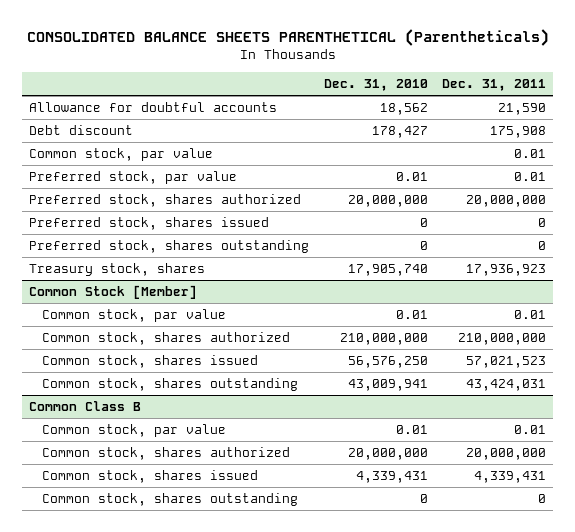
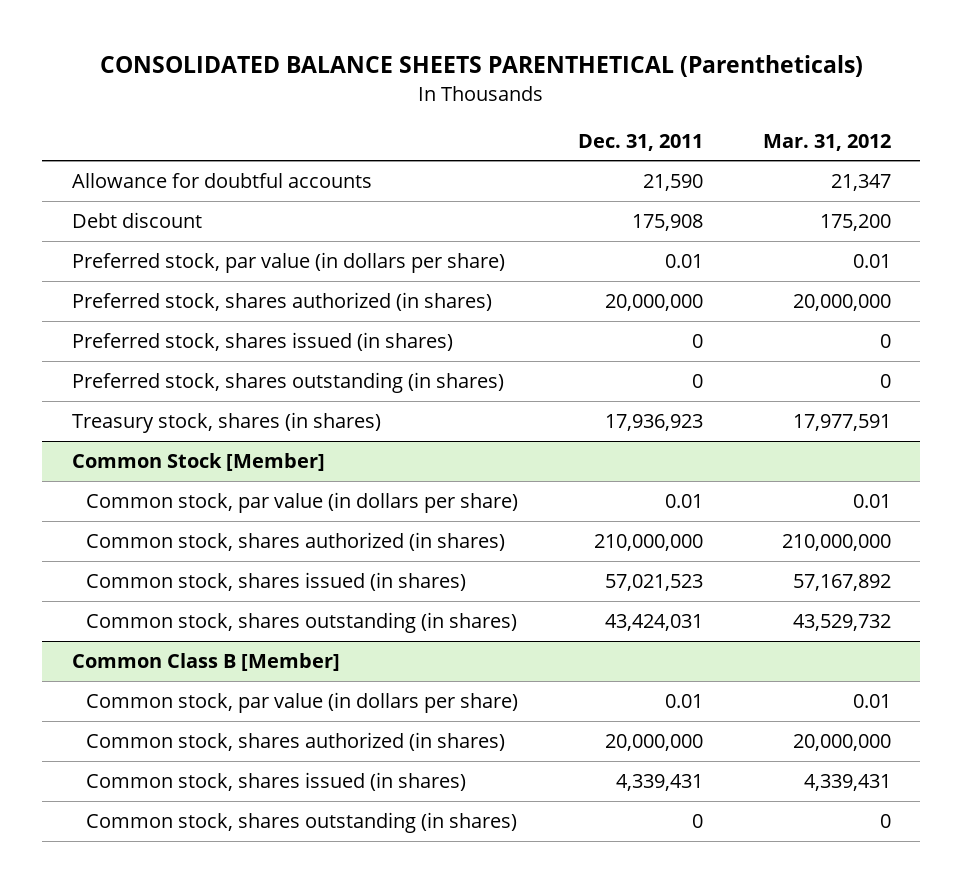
[323,79,428,92] Dec. 31, 2010 -> none
none -> [762,133,891,151] Mar. 31, 2012
[29,148,214,162] Common stock, par value -> none
[29,171,238,185] Preferred stock, par value -> [72,251,506,273] Preferred stock, par value (in dollars per share)
[29,194,302,208] Preferred stock, shares authorized -> [72,291,493,311] Preferred stock, shares authorized (in shares)
[29,217,270,231] Preferred stock, shares issued -> [72,331,454,351] Preferred stock, shares issued (in shares)
[29,240,310,254] Preferred stock, shares outstanding -> [72,371,505,393] Preferred stock, shares outstanding (in shares)
[29,263,206,277] Treasury stock, shares -> [72,411,382,433] Treasury stock, shares (in shares)
[41,309,226,323] Common stock, par value -> [86,491,519,513] Common stock, par value (in dollars per share)
[41,332,290,346] Common stock, shares authorized -> [86,531,506,551] Common stock, shares authorized (in shares)
[41,355,258,369] Common stock, shares issued -> [86,571,467,591] Common stock, shares issued (in shares)
[41,378,298,392] Common stock, shares outstanding -> [86,611,518,633] Common stock, shares outstanding (in shares)
[29,401,142,412] Common Class B -> [72,652,341,671] Common Class B [Member]
[41,424,226,438] Common stock, par value -> [86,691,519,713] Common stock, par value (in dollars per share)
[41,447,290,461] Common stock, shares authorized -> [86,731,506,751] Common stock, shares authorized (in shares)
[41,470,258,484] Common stock, shares issued -> [86,771,467,791] Common stock, shares issued (in shares)
[41,493,298,507] Common stock, shares outstanding -> [86,811,518,833] Common stock, shares outstanding (in shares)

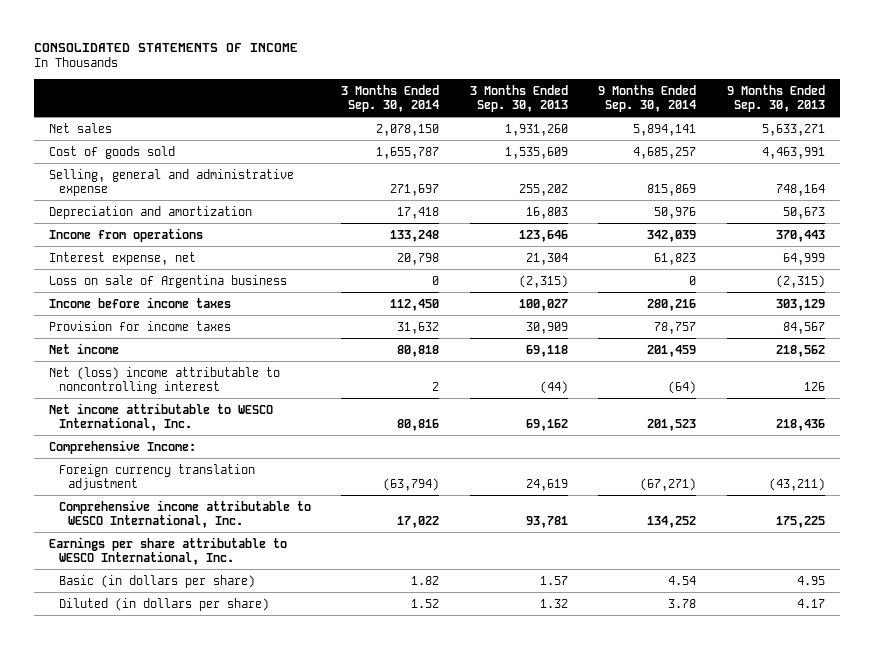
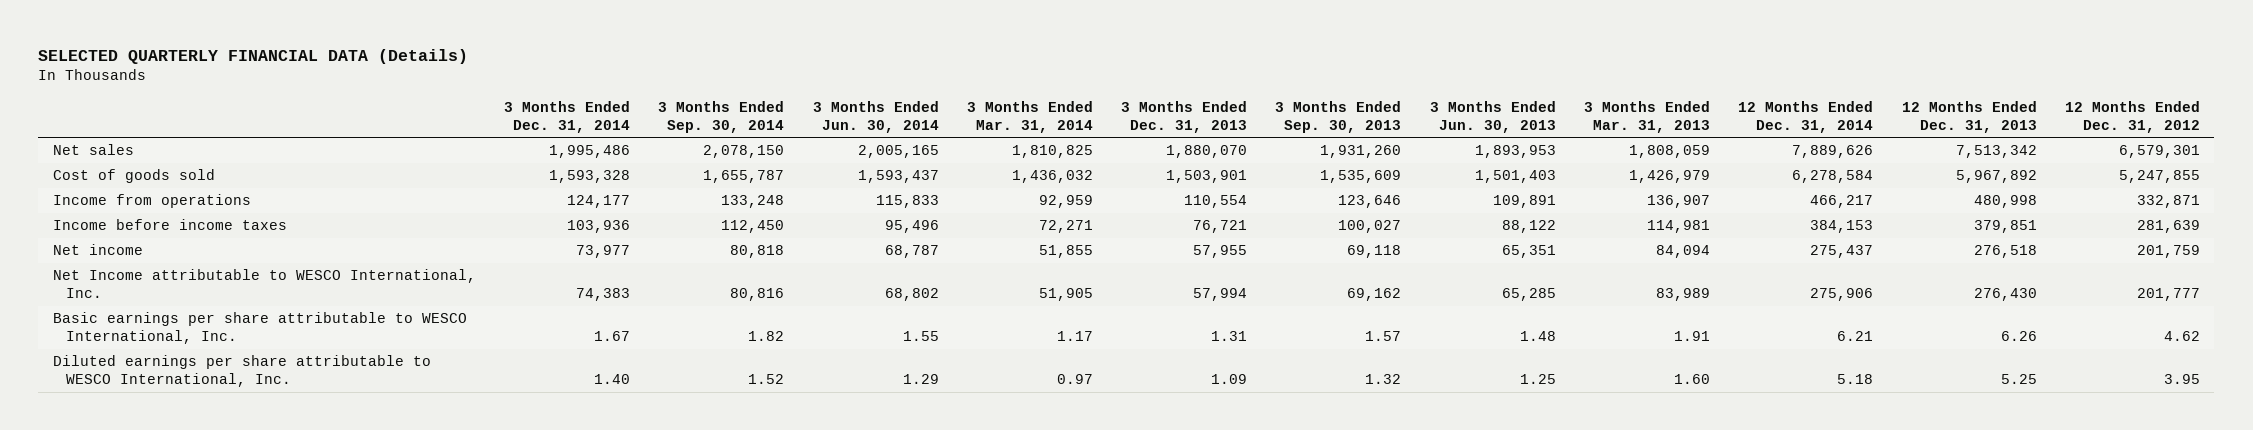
[34,42,299,52] CONSOLIDATED STATEMENTS OF INCOME -> [38,48,469,64] SELECTED QUARTERLY FINANCIAL DATA (Details)
[598,84,697,112] 9 Months Ended Sep. 30, 2014 -> none
[726,84,825,112] 9 Months Ended Sep. 30, 2013 -> none
none -> [503,100,630,133] 3 Months Ended Dec. 31, 2014
none -> [812,100,939,133] 3 Months Ended Jun. 30, 2014
none -> [966,100,1093,133] 3 Months Ended Mar. 31, 2014
none -> [1121,100,1248,133] 3 Months Ended Dec. 31, 2013
none -> [1429,100,1556,133] 3 Months Ended Jun. 30, 2013
none -> [1583,100,1710,133] 3 Months Ended Mar. 31, 2013
none -> [1738,100,1874,133] 12 Months Ended Dec. 31, 2014
none -> [1901,100,2037,133] 12 Months Ended Dec. 31, 2013
none -> [2064,100,2200,133] 12 Months Ended Dec. 31, 2012
[49,168,295,196] Selling, general and administrative expense -> none
[49,205,253,219] Depreciation and amortization -> none
[49,251,197,265] Interest expense, net -> none
[49,274,288,288] Loss on sale of Argentina business -> none
[49,320,232,331] Provision for income taxes -> none
[49,366,281,394] Net (loss) income attributable to noncontrolling interest -> none
[49,439,197,454] Comprehensive Income: -> none
[58,463,255,490] Foreign currency translation adjustment -> none
[58,499,311,528] Comprehensive income attributable to WESCO International, Inc. -> none
[49,536,288,565] Earnings per share attributable to WESCO International, Inc. -> none
[49,402,274,431] Net income attributable to WESCO International, Inc. -> [52,269,476,298] Net Income attributable to WESCO International, Inc.
[58,574,255,588] Basic (in dollars per share) -> [52,312,467,344] Basic earnings per share attributable to WESCO International, Inc.
[58,597,269,611] Diluted (in dollars per share) -> [52,355,431,387] Diluted earnings per share attributable to WESCO International, Inc.

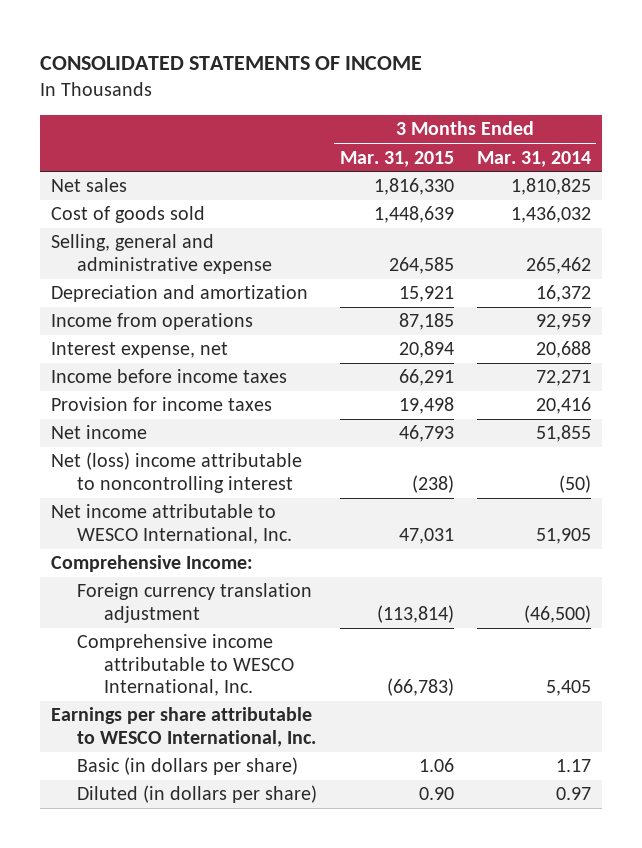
[38,48,469,64] SELECTED QUARTERLY FINANCIAL DATA (Details) -> [39,55,422,70] CONSOLIDATED STATEMENTS OF INCOME
[503,100,630,133] 3 Months Ended Dec. 31, 2014 -> none
[658,100,785,133] 3 Months Ended Sep. 30, 2014 -> none
[812,100,939,133] 3 Months Ended Jun. 30, 2014 -> none
[1121,100,1248,133] 3 Months Ended Dec. 31, 2013 -> none
[1275,100,1402,133] 3 Months Ended Sep. 30, 2013 -> none
[1429,100,1556,133] 3 Months Ended Jun. 30, 2013 -> none
[1583,100,1710,133] 3 Months Ended Mar. 31, 2013 -> none
[1738,100,1874,133] 12 Months Ended Dec. 31, 2014 -> none
[1901,100,2037,133] 12 Months Ended Dec. 31, 2013 -> none
[2064,100,2200,133] 12 Months Ended Dec. 31, 2012 -> none
none -> [340,150,455,167] Mar. 31, 2015
none -> [50,234,273,274] Selling, general and administrative expense
none -> [50,285,308,303] Depreciation and amortization
none -> [50,342,228,359] Interest expense, net
none -> [50,397,272,412] Provision for income taxes
none -> [50,452,302,493] Net (loss) income attributable to noncontrolling interest
[52,269,476,298] Net Income attributable to WESCO International, Inc. -> [50,504,293,544] Net income attributable to WESCO International, Inc.
none -> [50,555,253,573] Comprehensive Income:
none -> [77,583,313,623] Foreign currency translation adjustment
none -> [77,634,294,696] Comprehensive income attributable to WESCO International, Inc.
none -> [50,707,317,747] Earnings per share attributable to WESCO International, Inc.
[52,312,467,344] Basic earnings per share attributable to WESCO International, Inc. -> [77,757,299,776] Basic (in dollars per share)
[52,355,431,387] Diluted earnings per share attributable to WESCO International, Inc. -> [77,785,318,804] Diluted (in dollars per share)

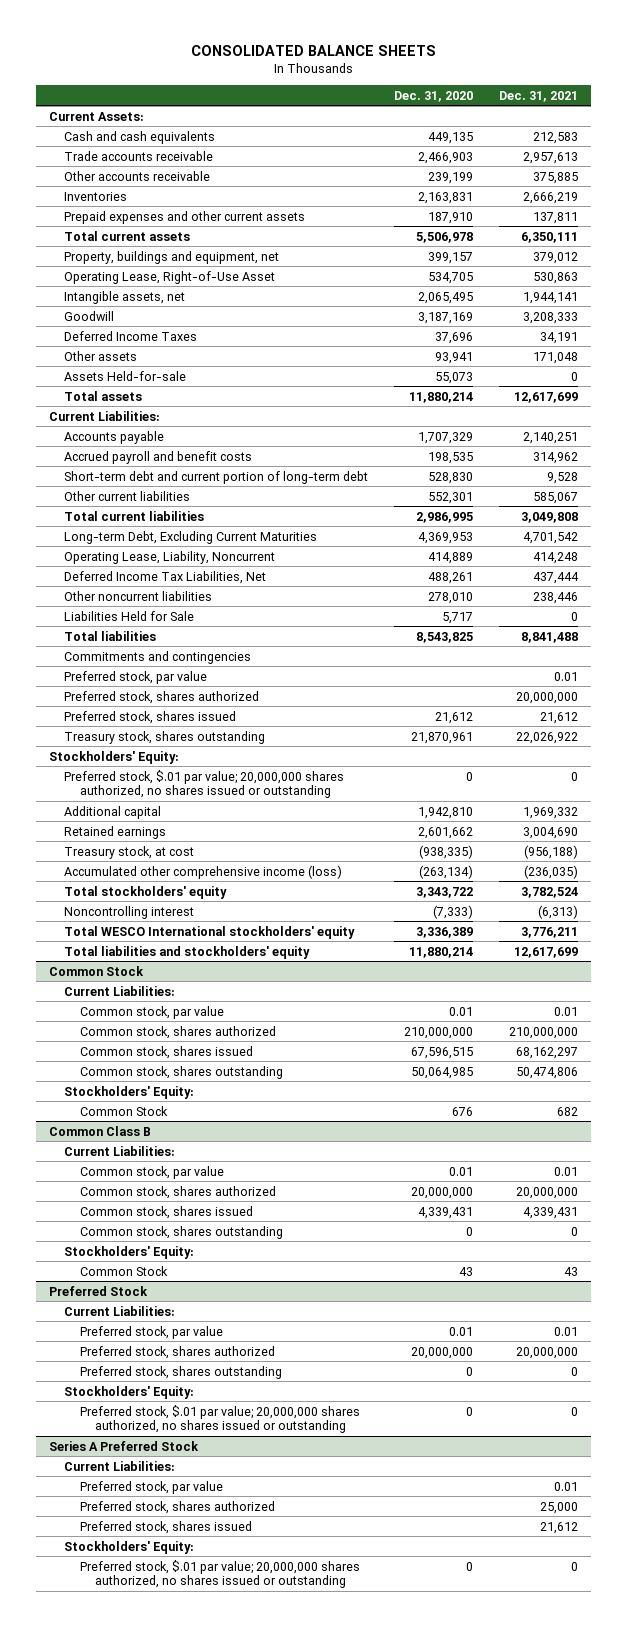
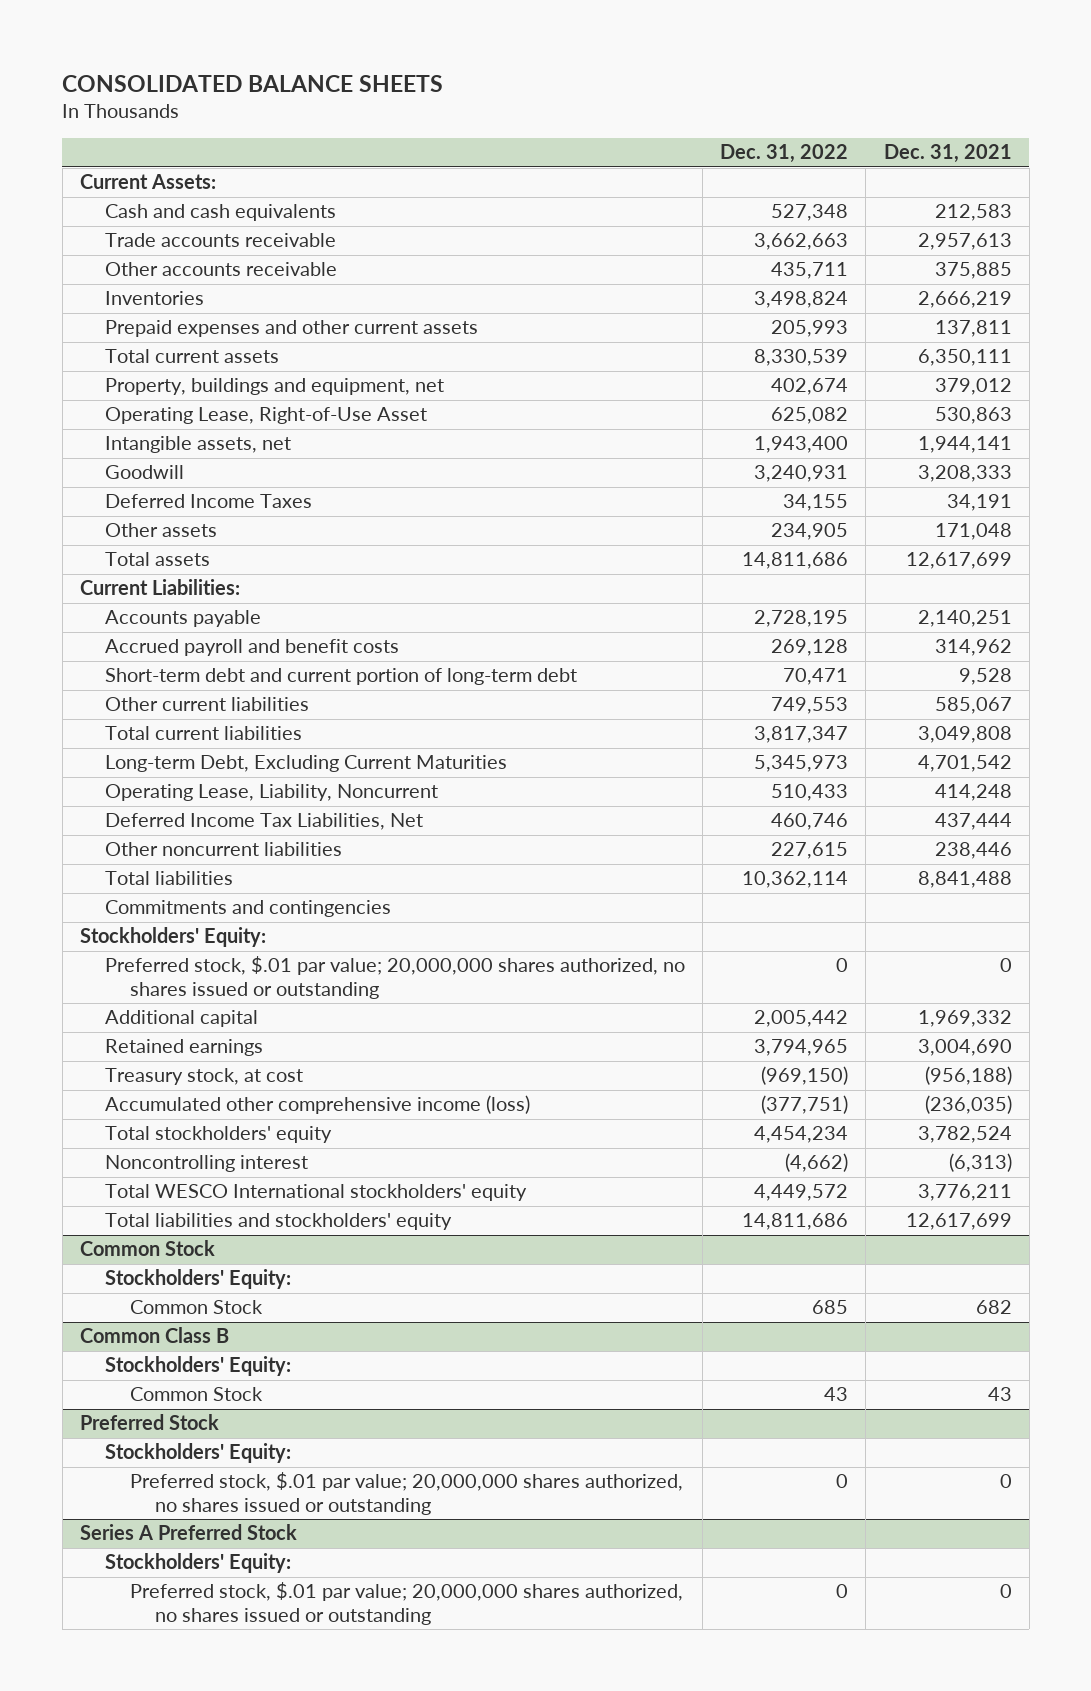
[394,90,474,102] Dec. 31, 2020 -> none
none -> [720,144,849,164] Dec. 31, 2022
[64,370,187,381] Assets Held-for-sale -> none
[64,610,195,621] Liabilities Held for Sale -> none
[64,670,208,684] Preferred stock, par value -> none
[64,690,260,704] Preferred stock, shares authorized -> none
[64,710,237,724] Preferred stock, shares issued -> none
[64,730,266,744] Treasury stock, shares outstanding -> none
[64,985,176,996] Current Liabilities: -> none
[79,1005,224,1019] Common stock, par value -> none
[79,1025,276,1039] Common stock, shares authorized -> none
[79,1045,253,1059] Common stock, shares issued -> none
[79,1065,283,1079] Common stock, shares outstanding -> none
[64,1145,176,1156] Current Liabilities: -> none
[79,1165,224,1179] Common stock, par value -> none
[79,1185,276,1199] Common stock, shares authorized -> none
[79,1205,253,1219] Common stock, shares issued -> none
[79,1225,283,1239] Common stock, shares outstanding -> none
[64,1305,176,1316] Current Liabilities: -> none
[79,1325,223,1339] Preferred stock, par value -> none
[79,1345,275,1359] Preferred stock, shares authorized -> none
[79,1365,282,1379] Preferred stock, shares outstanding -> none
[64,1460,176,1471] Current Liabilities: -> none
[79,1480,223,1494] Preferred stock, par value -> none
[79,1500,275,1514] Preferred stock, shares authorized -> none
[79,1520,252,1534] Preferred stock, shares issued -> none

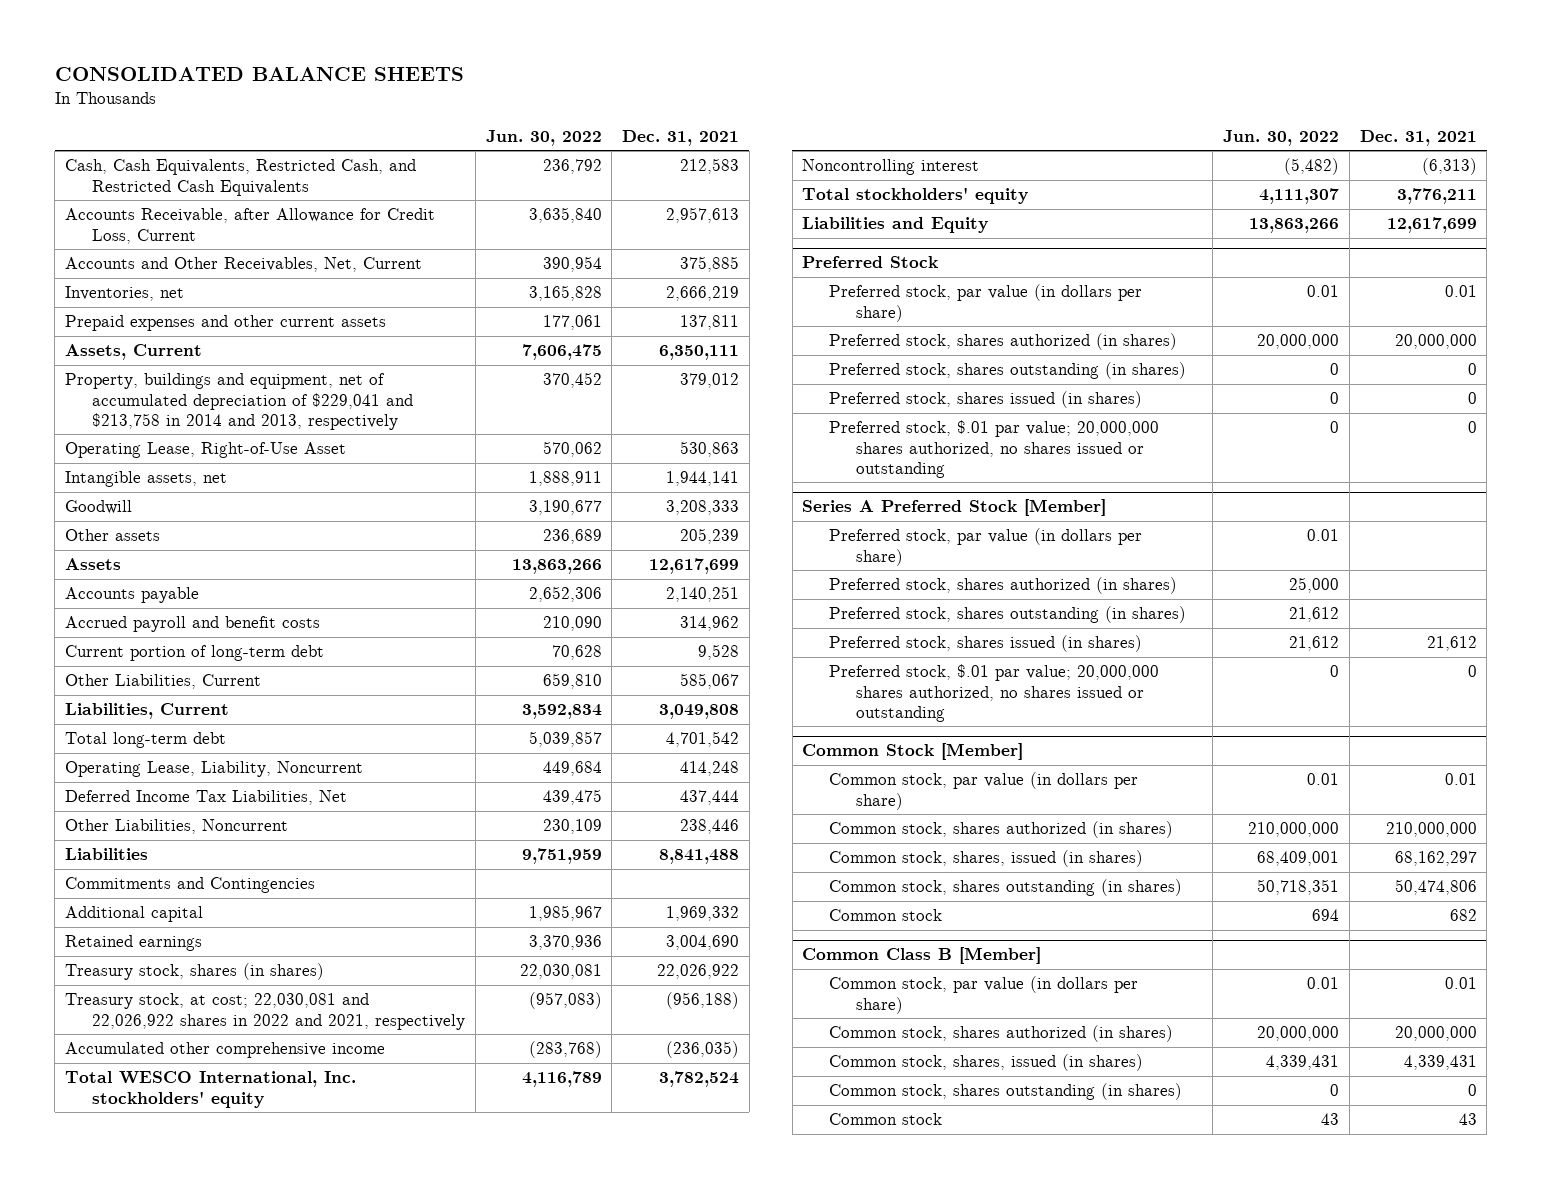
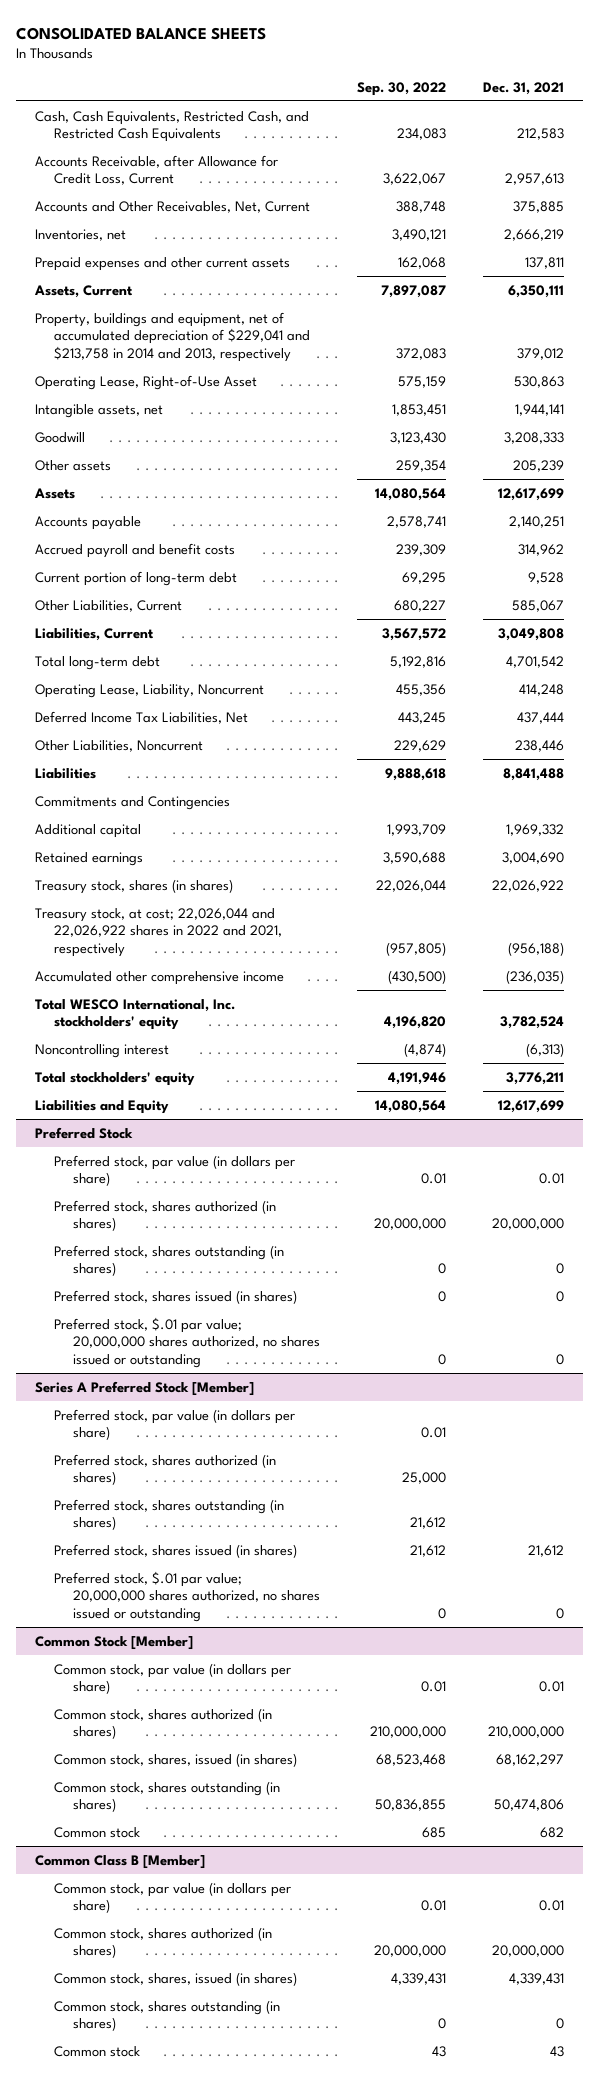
[485,129,602,146] Jun. 30, 2022 -> none
none -> [357,81,447,96] Sep. 30, 2022
[65,993,466,1030] Treasury stock, at cost; 22,030,081 and 22,026,922 shares in 2022 and 2021, respectively -> [34,907,282,957] Treasury stock, at cost; 22,026,044 and 22,026,922 shares in 2022 and 2021, respectively

